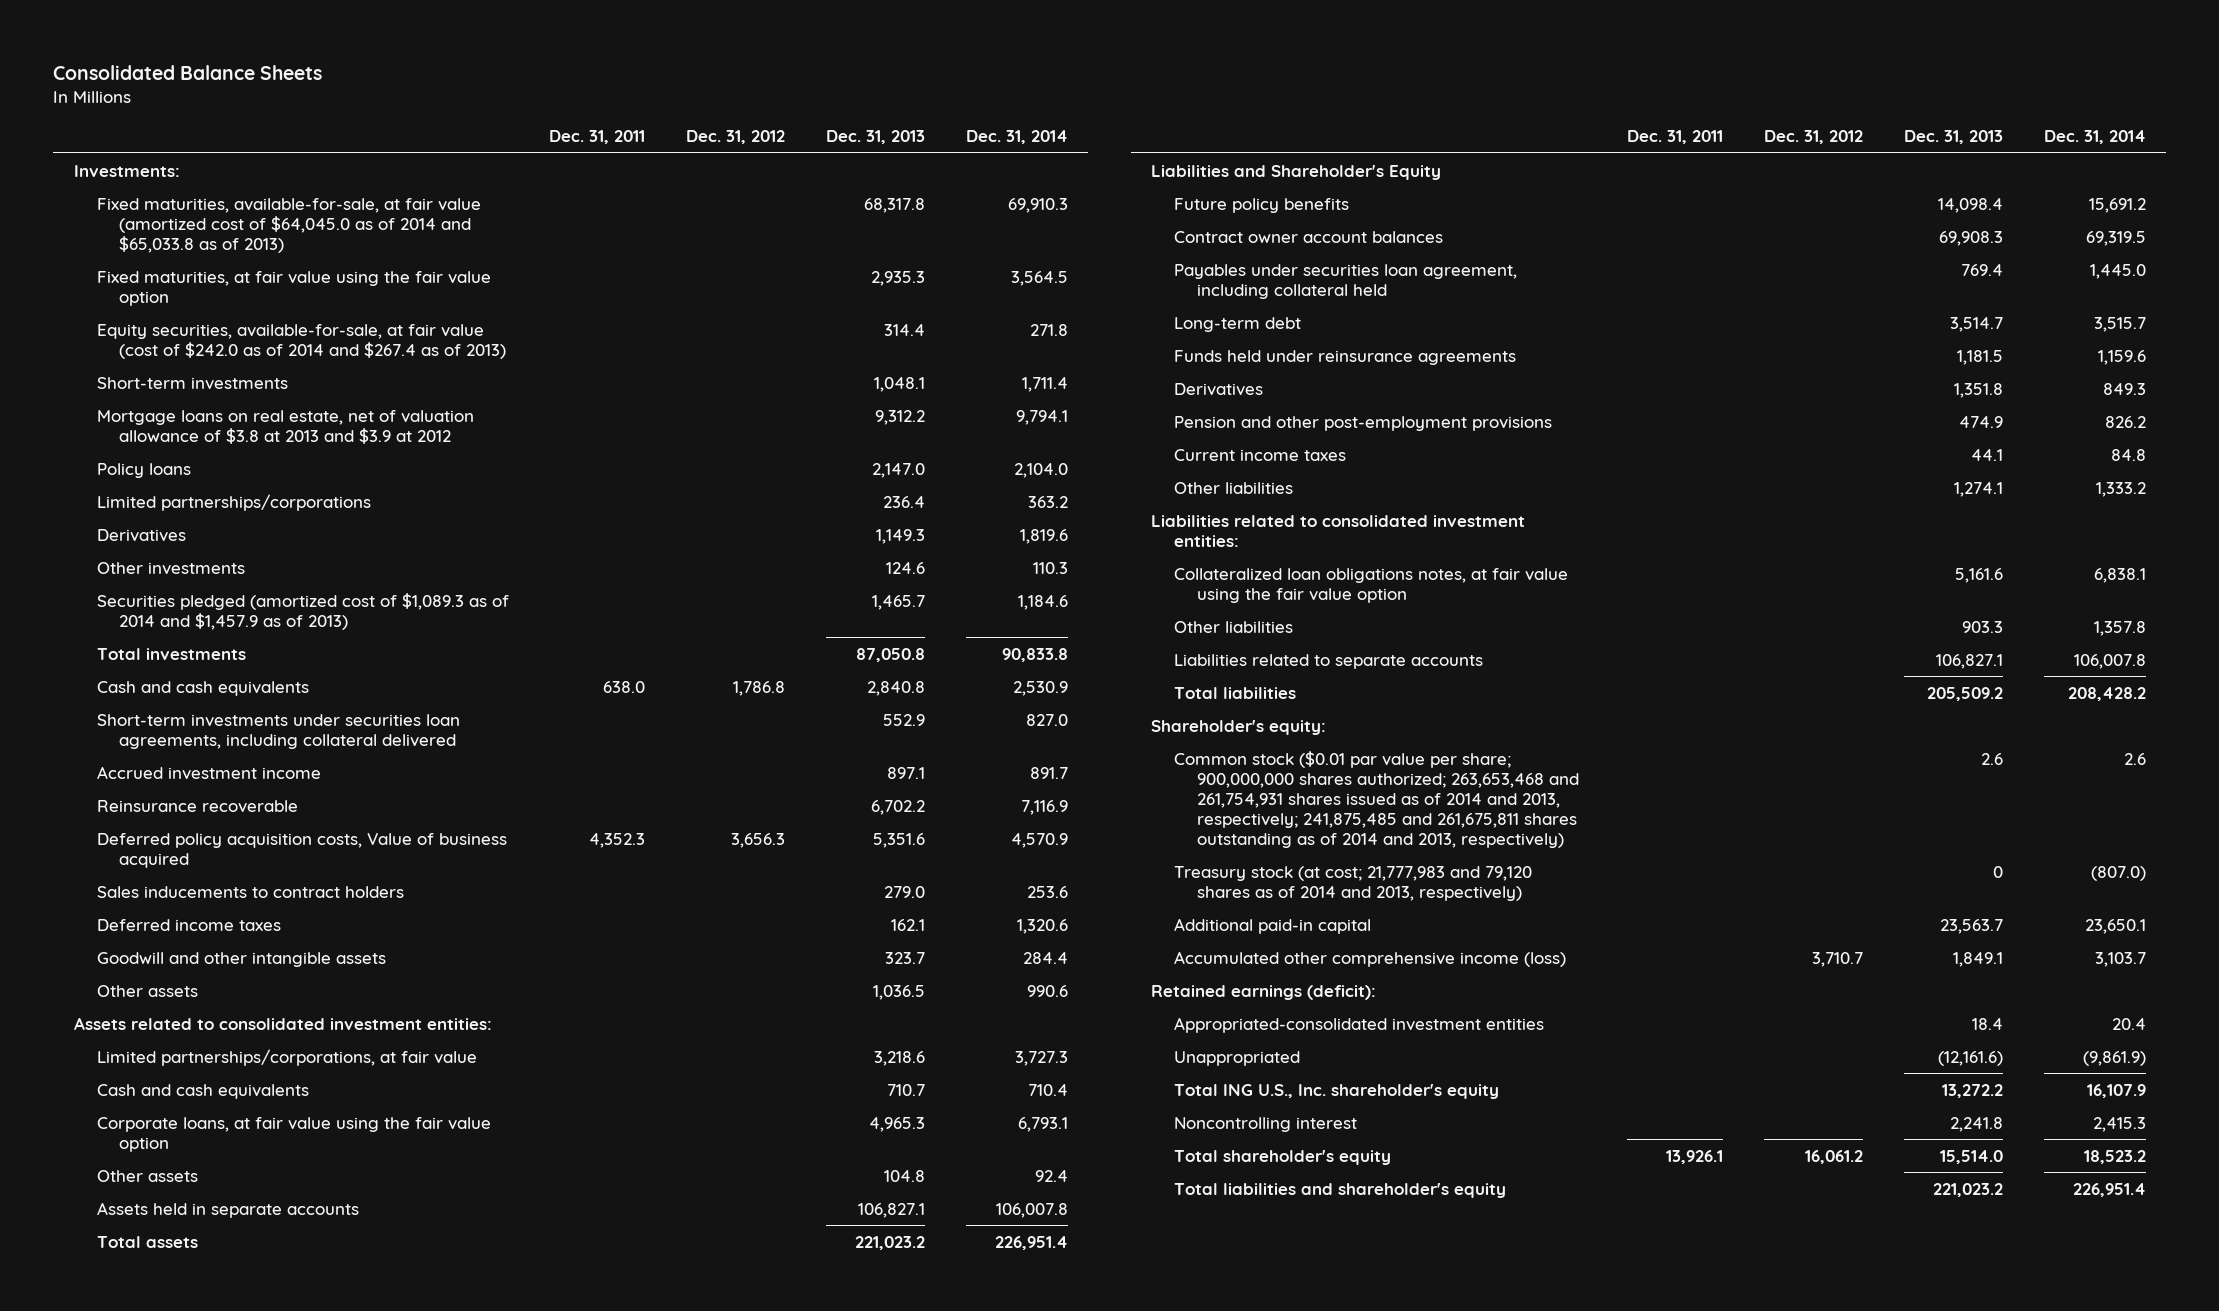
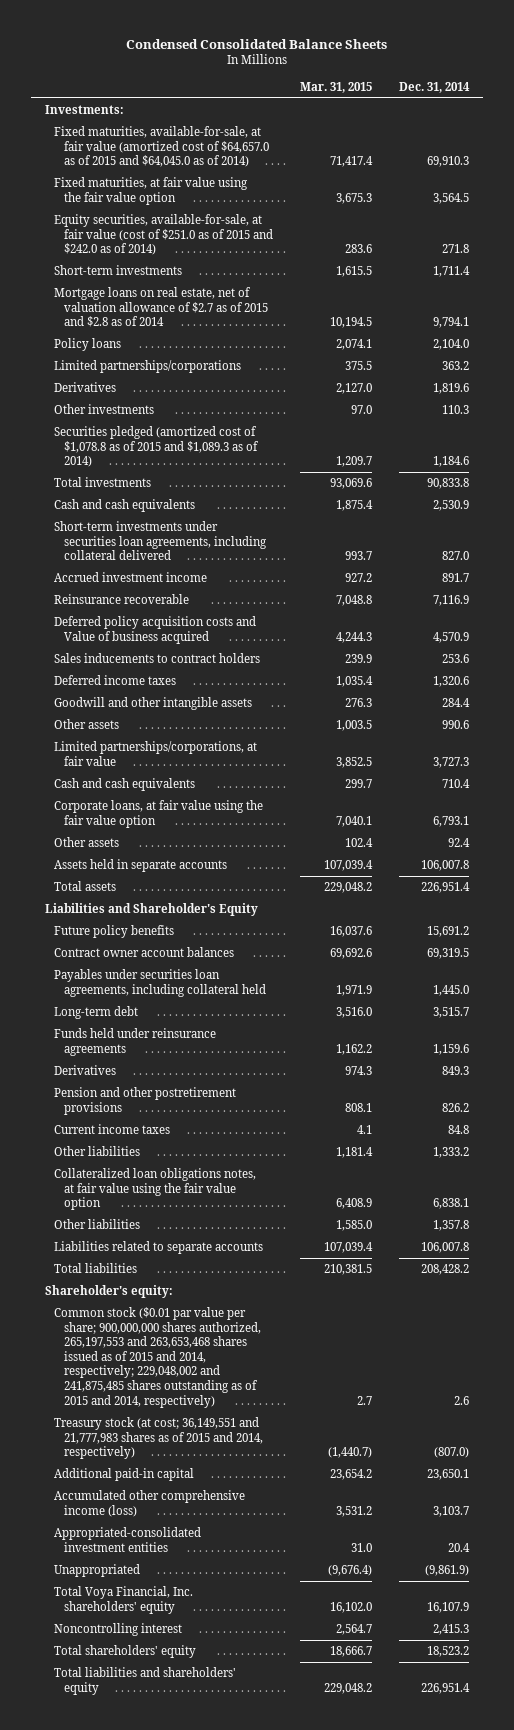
[53,64,323,80] Consolidated Balance Sheets -> [125,38,387,49] Condensed Consolidated Balance Sheets
[549,130,646,145] Dec. 31, 2011 -> none
[686,130,786,145] Dec. 31, 2012 -> none
[826,130,926,145] Dec. 31, 2013 -> none
none -> [299,81,372,93] Mar. 31, 2015
[96,197,481,253] Fixed maturities, available-for-sale, at fair value (amortized cost of $64,045.0 as of 2014 and $65,033.8 as of 2013) -> [54,126,269,168] Fixed maturities, available-for-sale, at fair value (amortized cost of $64,657.0 as of 2015 and $64,045.0 as of 2014)
[96,323,507,359] Equity securities, available-for-sale, at fair value (cost of $242.0 as of 2014 and $267.4 as of 2013) -> [54,214,273,256] Equity securities, available-for-sale, at fair value (cost of $251.0 as of 2015 and $242.0 as of 2014)
[96,409,474,444] Mortgage loans on real estate, net of valuation allowance of $3.8 at 2013 and $3.9 at 2012 -> [54,287,268,328] Mortgage loans on real estate, net of valuation allowance of $2.7 as of 2015 and $2.8 as of 2014
[96,592,509,630] Securities pledged (amortized cost of $1,089.3 as of 2014 and $1,457.9 as of 2013) -> [54,426,259,468] Securities pledged (amortized cost of $1,078.8 as of 2015 and $1,089.3 as of 2014)
[96,832,507,868] Deferred policy acquisition costs, Value of business acquired -> [54,616,257,644] Deferred policy acquisition costs and Value of business acquired
[73,1016,492,1030] Assets related to consolidated investment entities: -> none
[1174,263,1518,299] Payables under securities loan agreement, including collateral held -> [54,969,266,997] Payables under securities loan agreements, including collateral held
[1174,415,1553,431] Pension and other post-employment provisions -> [54,1087,237,1115] Pension and other postretirement provisions
[1151,514,1526,547] Liabilities related to consolidated investment entities: -> none
[1174,750,1579,848] Common stock ($0.01 par value per share; 900,000,000 shares authorized; 263,653,468 and 261,754,931 shares issued as of 2014 and 2013, respectively; 241,875,485 and 261,675,811 shares outstanding as of 2014 and 2013, respectively) -> [54,1307,261,1408] Common stock ($0.01 par value per share; 900,000,000 shares authorized, 265,197,553 and 263,653,468 shares issued as of 2015 and 2014, respectively; 229,048,002 and 241,875,485 shares outstanding as of 2015 and 2014, respectively)
[1174,865,1533,901] Treasury stock (at cost; 21,777,983 and 79,120 shares as of 2014 and 2013, respectively) -> [54,1417,263,1460] Treasury stock (at cost; 36,149,551 and 21,777,983 shares as of 2015 and 2014, respectively)
[1151,984,1377,1000] Retained earnings (deficit): -> none
[1174,1083,1500,1099] Total ING U.S., Inc. shareholder's equity -> [54,1586,194,1614] Total Voya Financial, Inc. shareholders' equity
[1174,1149,1392,1165] Total shareholder's equity -> [54,1645,197,1659] Total shareholders' equity
[1174,1182,1507,1198] Total liabilities and shareholder's equity -> [54,1667,237,1695] Total liabilities and shareholders' equity

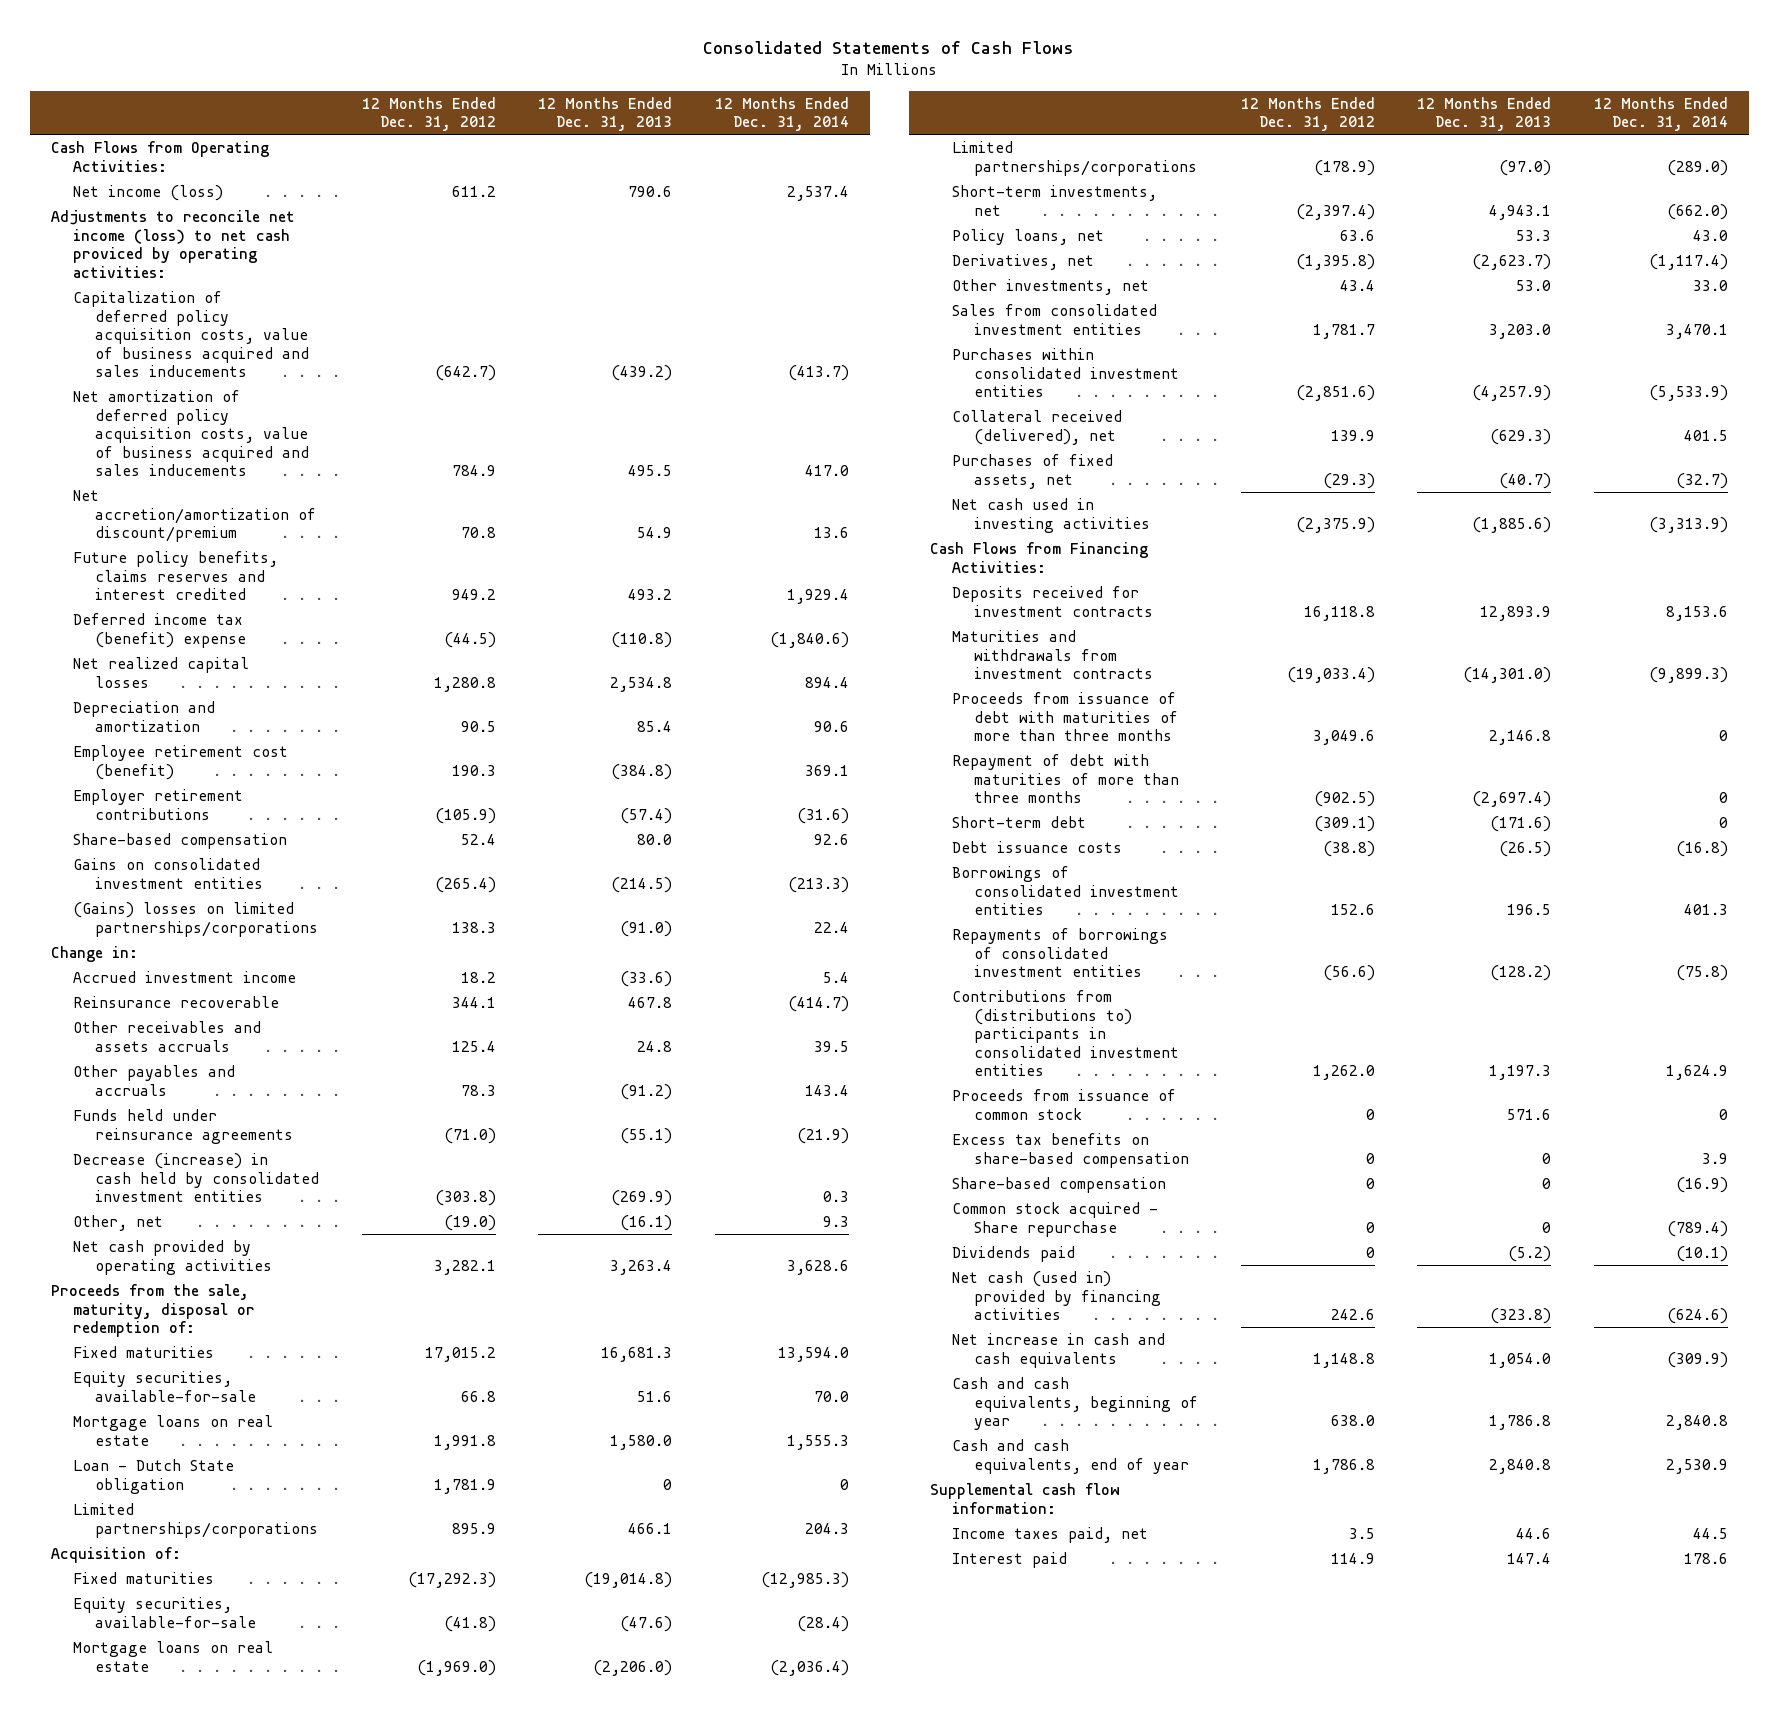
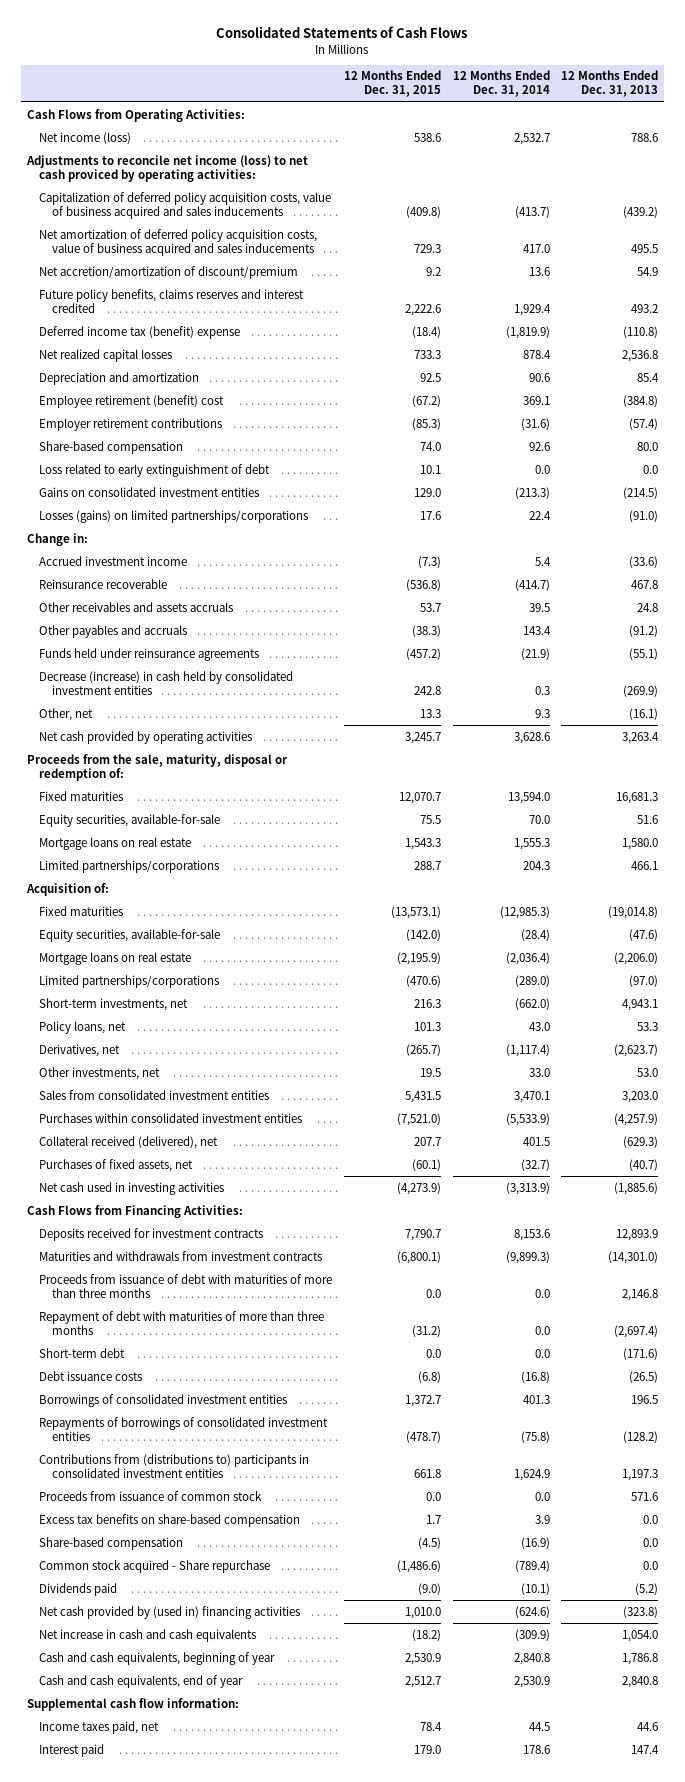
[361,96,496,132] 12 Months Ended Dec. 31, 2012 -> none
none -> [344,70,442,98] 12 Months Ended Dec. 31, 2015
[628,185,673,197] 790.6 -> [631,132,659,142] 788.6
[786,185,849,201] 2,537.4 -> [513,132,550,145] 2,532.7
[769,631,849,648] (1,840.6) -> [505,325,550,339] (1,819.9)
[610,676,673,692] 2,534.8 -> [622,349,659,362] 2,536.8
[804,676,849,688] 894.4 -> [522,349,551,359] 878.4
[73,744,289,780] Employee retirement cost (benefit) -> [39,394,225,408] Employee retirement (benefit) cost
none -> [39,463,271,477] Loss related to early extinguishment of debt
[73,901,318,937] (Gains) losses on limited partnerships/corporations -> [39,509,309,523] Losses (gains) on limited partnerships/corporations
[73,1458,235,1494] Loan - Dutch State obligation -> none
[1718,730,1728,742] 0 -> [534,1288,550,1298] 0.0
[1718,792,1728,804] 0 -> [534,1325,550,1335] 0.0
[1718,816,1728,828] 0 -> [534,1348,550,1358] 0.0
[1718,1108,1728,1120] 0 -> [534,1491,550,1501] 0.0
[1542,1152,1552,1164] 0 -> [643,1514,659,1524] 0.0
[1542,1177,1552,1189] 0 -> [643,1537,659,1547] 0.0
[1542,1221,1552,1233] 0 -> [643,1560,659,1570] 0.0
[952,1270,1162,1321] Net cash (used in) provided by financing activities -> [39,1605,301,1619] Net cash provided by (used in) financing activities

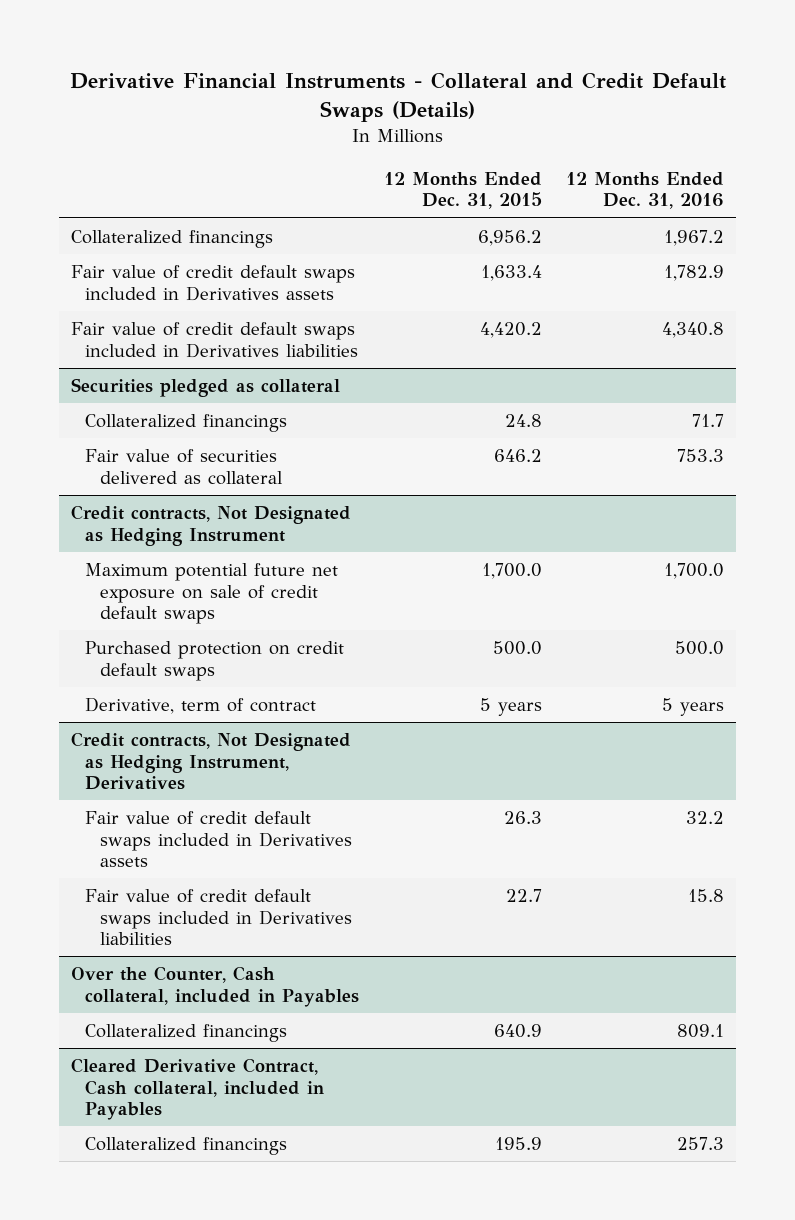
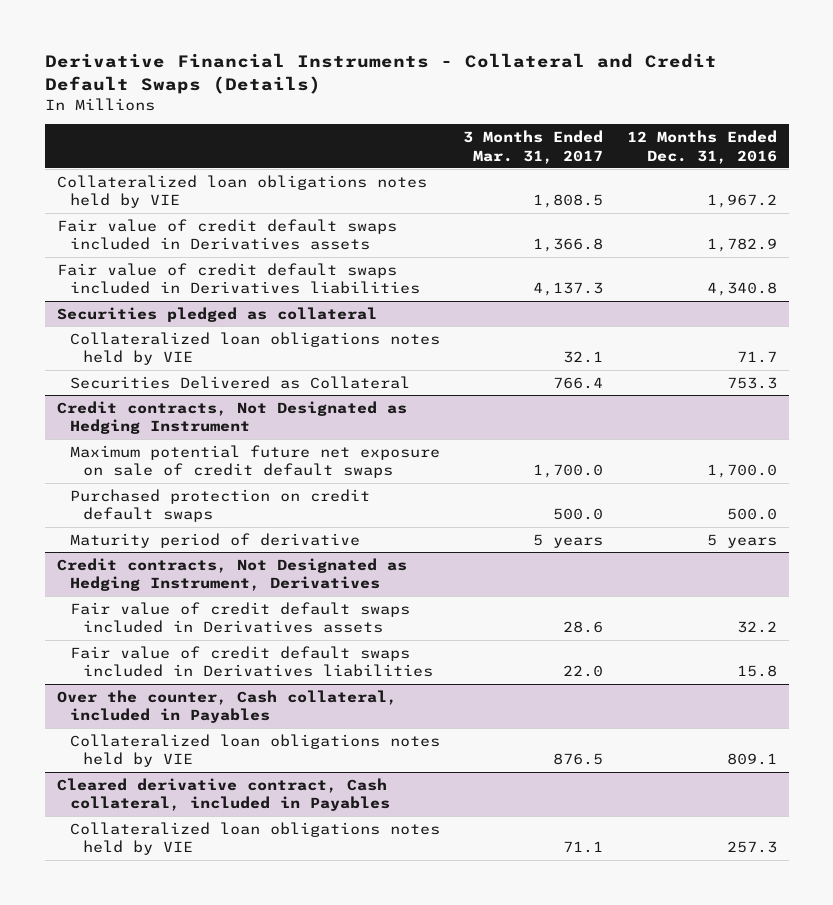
[383,171,542,210] 12 Months Ended Dec. 31, 2015 -> none
none -> [463,129,604,164] 3 Months Ended Mar. 31, 2017
[71,230,274,249] Collateralized financings -> [56,174,427,209] Collateralized loan obligations notes held by VIE
[85,414,288,433] Collateralized financings -> [70,331,441,366] Collateralized loan obligations notes held by VIE
[85,449,283,485] Fair value of securities delivered as collateral -> [70,375,411,389] Securities Delivered as Collateral
[85,697,317,715] Derivative, term of contract -> [70,532,361,548] Maturity period of derivative
[71,966,360,1007] Over the Counter, Cash collateral, included in Payables -> [56,689,397,724] Over the counter, Cash collateral, included in Payables
[85,1024,288,1043] Collateralized financings -> [70,733,441,768] Collateralized loan obligations notes held by VIE
[71,1058,325,1121] Cleared Derivative Contract, Cash collateral, included in Payables -> [56,777,391,812] Cleared derivative contract, Cash collateral, included in Payables
[85,1137,288,1156] Collateralized financings -> [70,821,441,856] Collateralized loan obligations notes held by VIE

